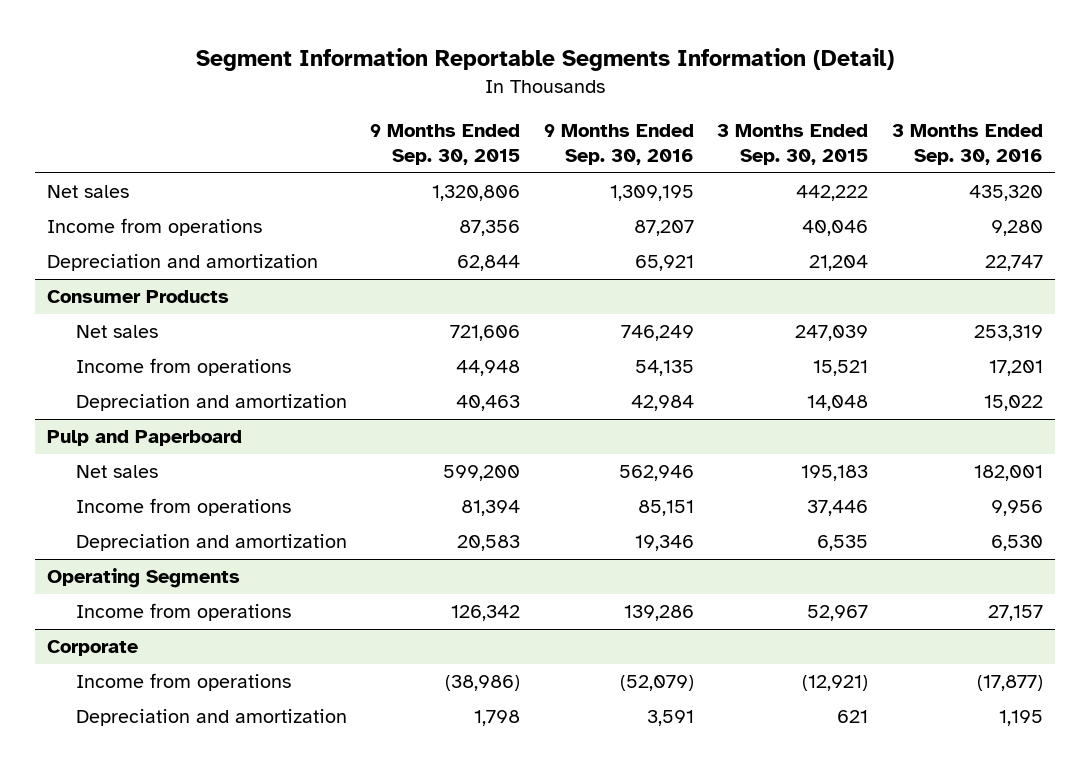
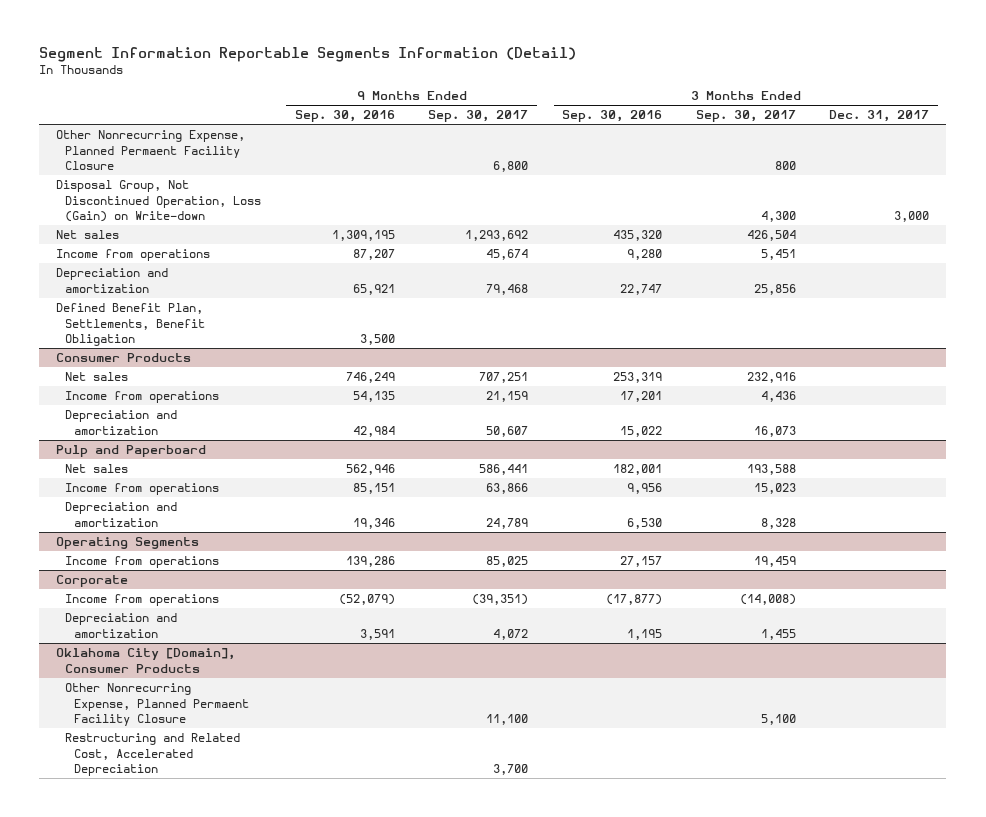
[370,124,521,166] 9 Months Ended Sep. 30, 2015 -> none
[717,124,869,166] 3 Months Ended Sep. 30, 2015 -> none
none -> [428,110,529,123] Sep. 30, 2017
none -> [695,110,796,123] Sep. 30, 2017
none -> [829,110,930,123] Dec. 31, 2017
none -> [56,130,246,171] Other Nonrecurring Expense, Planned Permaent Facility Closure
none -> [56,180,261,223] Disposal Group, Not Discontinued Operation, Loss (Gain) on Write-down
none -> [56,303,205,347] Defined Benefit Plan, Settlements, Benefit Obligation
none -> [56,648,236,673] Oklahoma City [Domain], Consumer Products
none -> [64,683,249,727] Other Nonrecurring Expense, Planned Permaent Facility Closure
none -> [64,733,240,777] Restructuring and Related Cost, Accelerated Depreciation

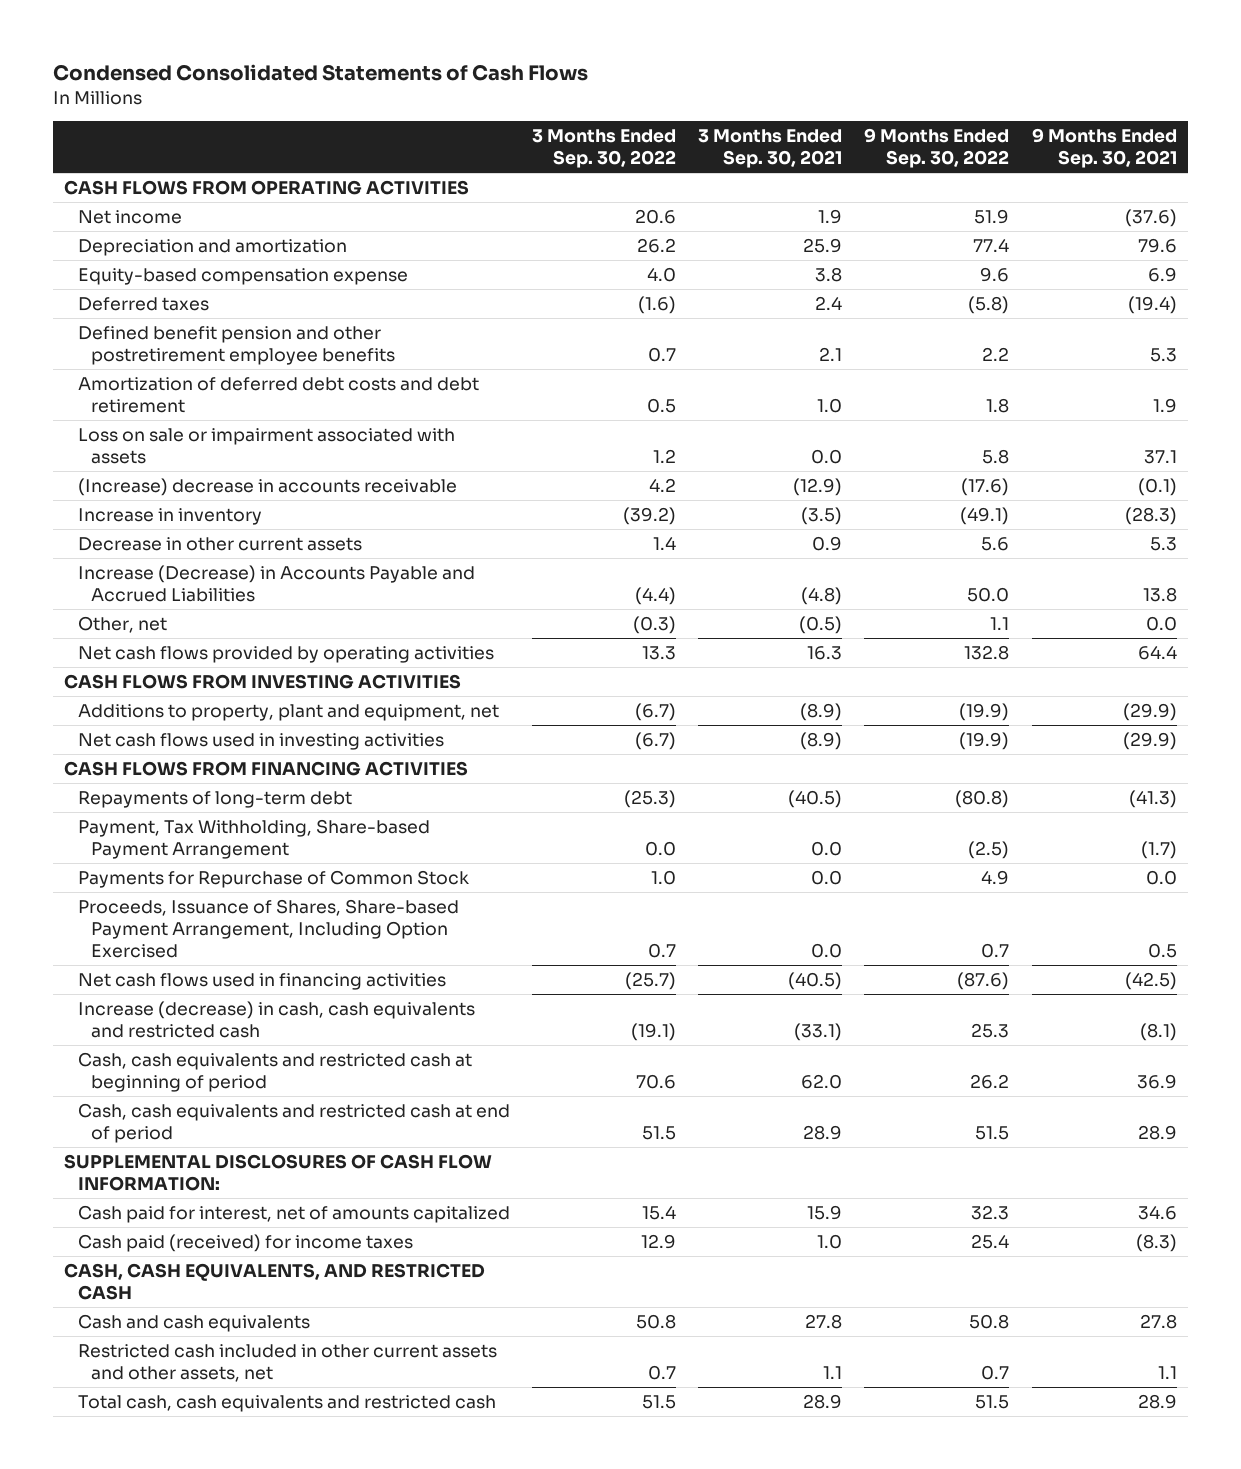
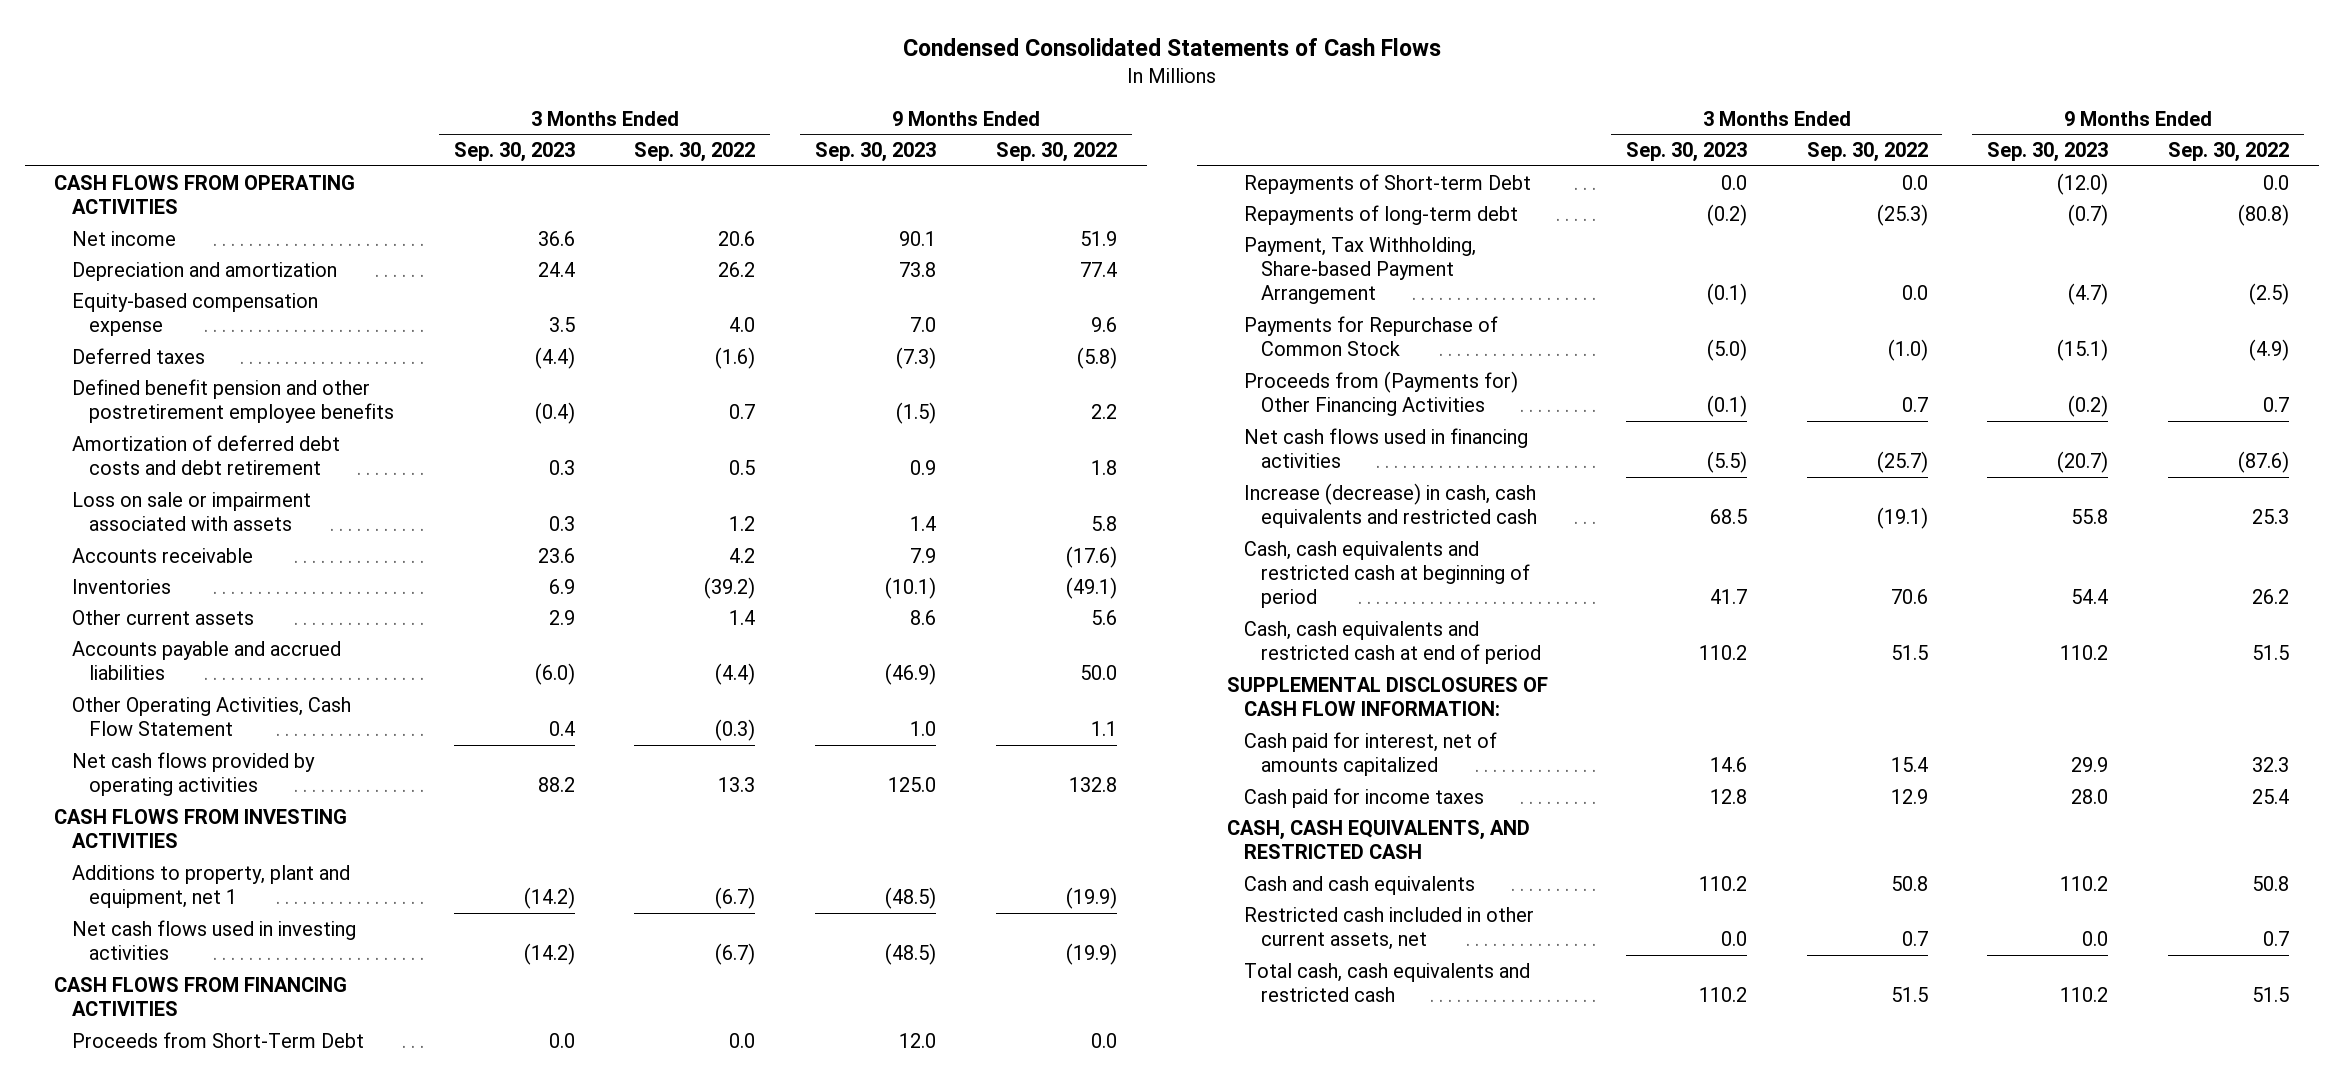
[698,128,843,168] 3 Months Ended Sep. 30, 2021 -> none
[1031,127,1177,168] 9 Months Ended Sep. 30, 2021 -> none
none -> [453,142,575,163] Sep. 30, 2023
none -> [815,142,937,163] Sep. 30, 2023
[77,477,457,496] (Increase) decrease in accounts receivable -> [71,547,253,563] Accounts receivable
[77,507,262,525] Increase in inventory -> [71,578,171,594] Inventories
[77,536,362,551] Decrease in other current assets -> [71,609,254,625] Other current assets
[77,564,475,602] Increase (Decrease) in Accounts Payable and Accrued Liabilities -> [71,640,341,681] Accounts payable and accrued liabilities
[77,615,167,633] Other, net -> [71,696,351,737] Other Operating Activities, Cash Flow Statement
[77,703,499,721] Additions to property, plant and equipment, net -> [71,864,350,909] Additions to property, plant and equipment, net 1
none -> [71,1031,364,1048] Proceeds from Short-Term Debt
none -> [1243,173,1531,194] Repayments of Short-term Debt
[77,898,459,958] Proceeds, Issuance of Shares, Share-based Payment Arrangement, Including Option Exercised -> none
[650,869,676,885] 1.0 -> [1887,339,1928,362] (1.0)
[981,869,1010,885] 4.9 -> [2248,339,2289,362] (4.9)
none -> [1243,370,1518,417] Proceeds from (Payments for) Other Financing Activities
[77,1233,413,1252] Cash paid (received) for income taxes -> [1243,787,1484,808] Cash paid for income taxes
[77,1343,497,1382] Restricted cash included in other current assets and other assets, net -> [1243,906,1534,951] Restricted cash included in other current assets, net

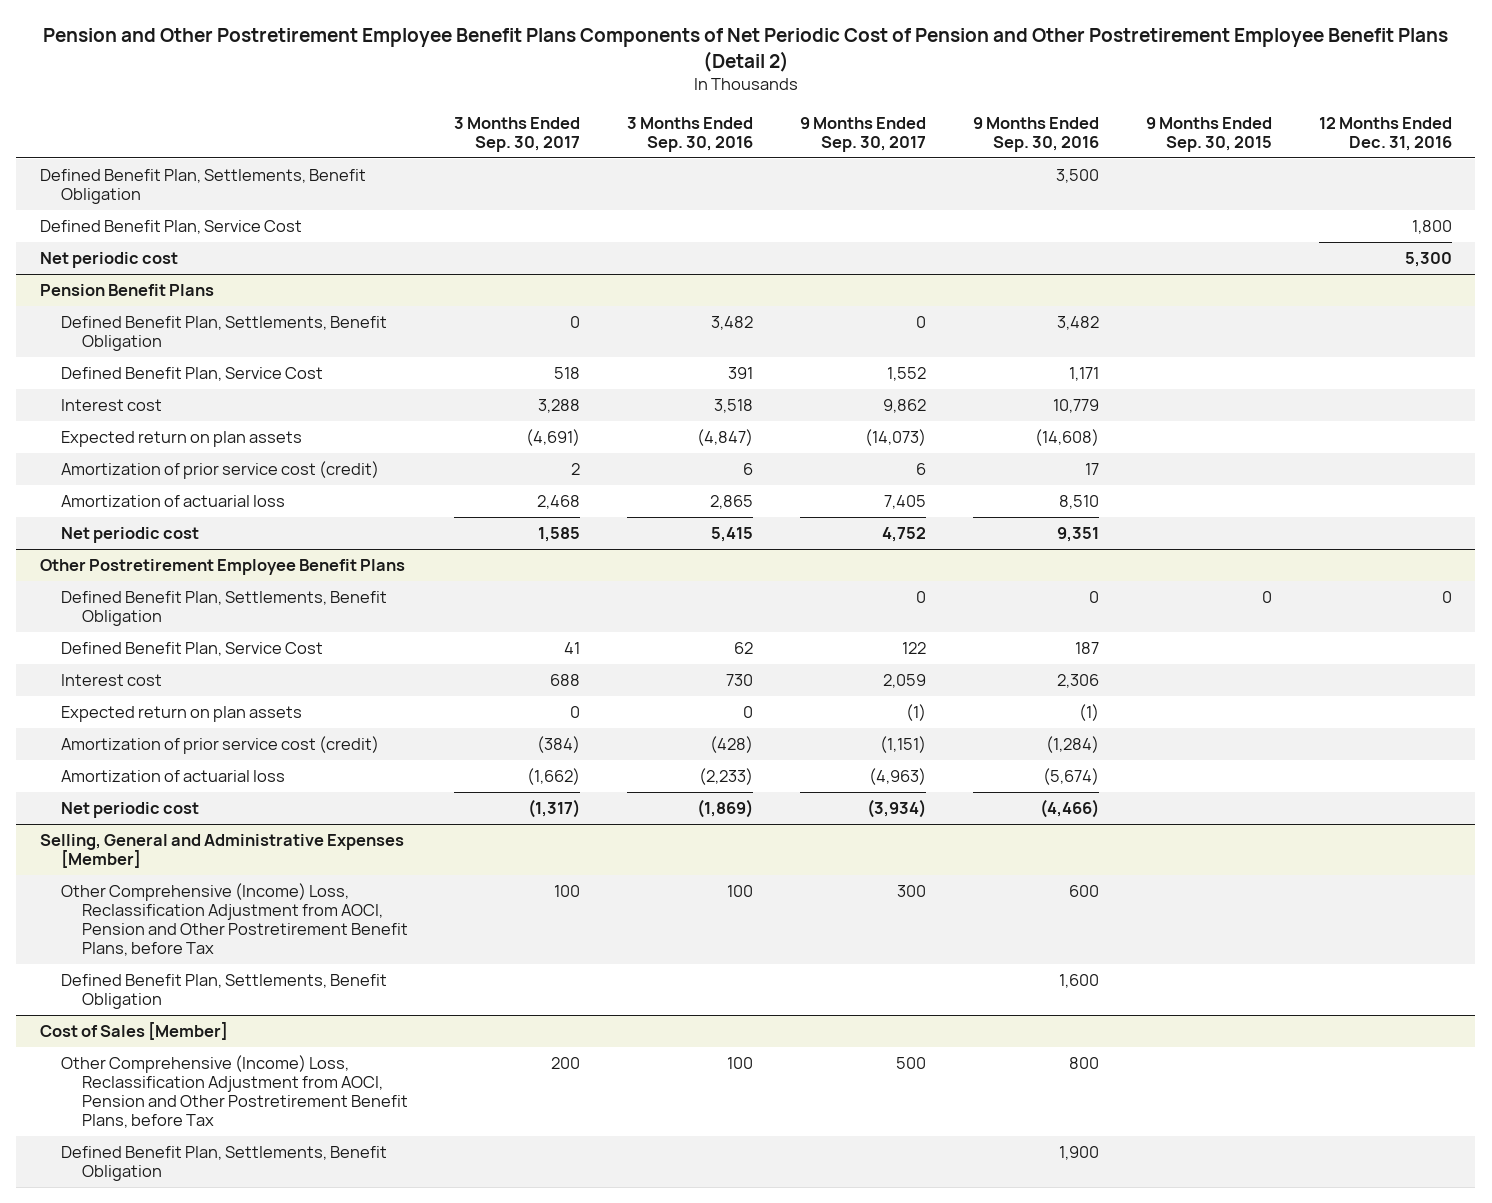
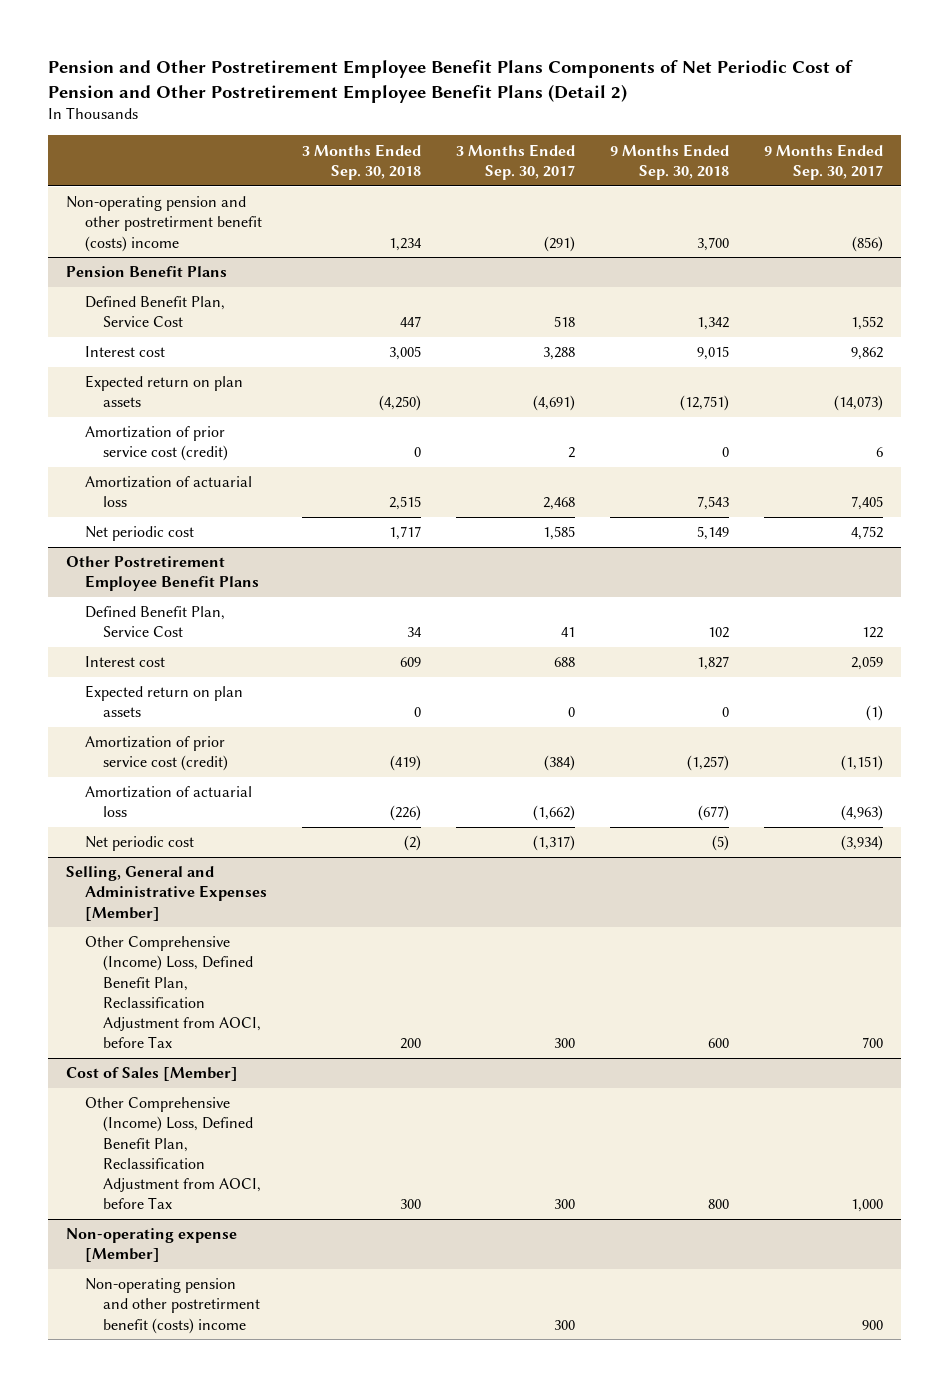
[627,116,754,152] 3 Months Ended Sep. 30, 2016 -> none
[973,116,1100,152] 9 Months Ended Sep. 30, 2016 -> none
[1146,116,1273,152] 9 Months Ended Sep. 30, 2015 -> none
[1319,116,1453,151] 12 Months Ended Dec. 31, 2016 -> none
none -> [301,143,421,180] 3 Months Ended Sep. 30, 2018
none -> [610,143,730,180] 9 Months Ended Sep. 30, 2018
[39,168,366,205] Defined Benefit Plan, Settlements, Benefit Obligation -> none
[39,219,302,234] Defined Benefit Plan, Service Cost -> none
[39,251,178,268] Net periodic cost -> none
none -> [65,196,262,252] Non-operating pension and other postretirment benefit (costs) income
[60,315,387,352] Defined Benefit Plan, Settlements, Benefit Obligation -> none
[60,590,387,627] Defined Benefit Plan, Settlements, Benefit Obligation -> none
[60,973,387,1010] Defined Benefit Plan, Settlements, Benefit Obligation -> none
[60,882,408,957] Other Comprehensive (Income) Loss, Reclassification Adjustment from AOCI, Pension and Other Postretirement Benefit Plans, before Tax -> [84,936,262,1049] Other Comprehensive (Income) Loss, Defined Benefit Plan, Reclassification Adjustment from AOCI, before Tax
[554,884,581,897] 100 -> [553,1038,575,1049] 300
[897,884,927,897] 300 -> [862,1037,884,1049] 700
[60,1145,387,1182] Defined Benefit Plan, Settlements, Benefit Obligation -> none
[60,1054,408,1129] Other Comprehensive (Income) Loss, Reclassification Adjustment from AOCI, Pension and Other Postretirement Benefit Plans, before Tax -> [84,1097,262,1210] Other Comprehensive (Income) Loss, Defined Benefit Plan, Reclassification Adjustment from AOCI, before Tax
[551,1056,581,1069] 200 -> [553,1199,575,1210] 300
[896,1056,927,1069] 500 -> [851,1199,884,1213] 1,000
none -> [65,1228,237,1263] Non-operating expense [Member]
none -> [84,1278,261,1334] Non-operating pension and other postretirment benefit (costs) income

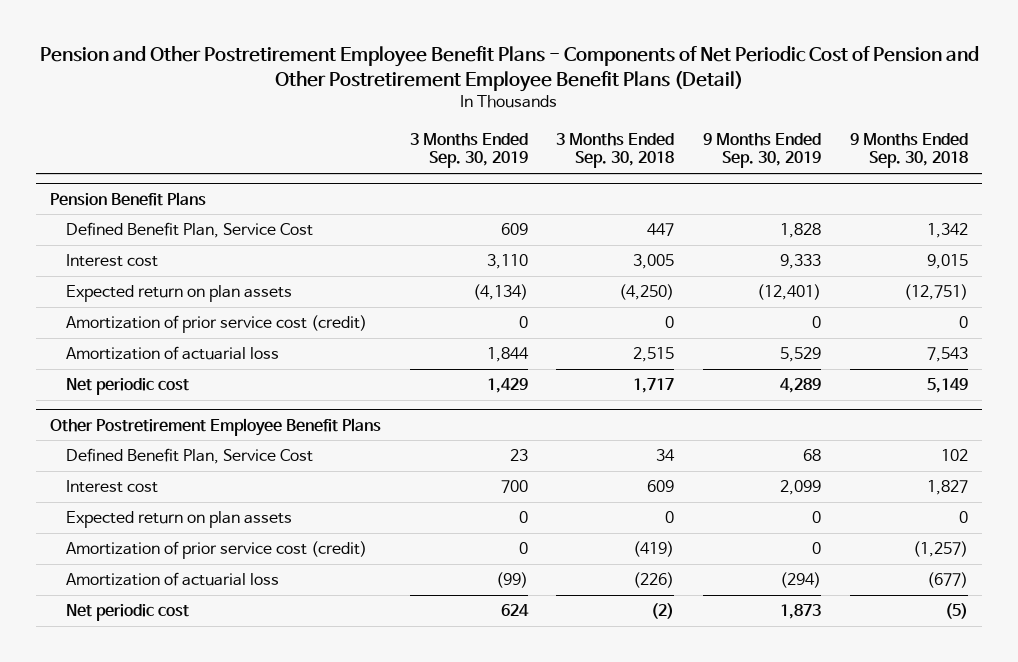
[48,60,854,103] Pension and Other Postretirement Employee Benefit Plans Components of Net Periodic Cost of Pension and Other Postretirement Employee Benefit Plans (Detail 2) -> [39,45,979,92] Pension and Other Postretirement Employee Benefit Plans - Components of Net Periodic Cost of Pension and Other Postretirement Employee Benefit Plans (Detail)
[455,143,575,180] 3 Months Ended Sep. 30, 2017 -> none
[764,143,884,180] 9 Months Ended Sep. 30, 2017 -> none
none -> [409,132,528,169] 3 Months Ended Sep. 30, 2019
none -> [703,132,822,169] 9 Months Ended Sep. 30, 2019
[65,196,262,252] Non-operating pension and other postretirment benefit (costs) income -> none
[65,866,267,921] Selling, General and Administrative Expenses [Member] -> none
[84,936,262,1049] Other Comprehensive (Income) Loss, Defined Benefit Plan, Reclassification Adjustment from AOCI, before Tax -> none
[65,1067,238,1082] Cost of Sales [Member] -> none
[84,1097,262,1210] Other Comprehensive (Income) Loss, Defined Benefit Plan, Reclassification Adjustment from AOCI, before Tax -> none
[65,1228,237,1263] Non-operating expense [Member] -> none
[84,1278,261,1334] Non-operating pension and other postretirment benefit (costs) income -> none

